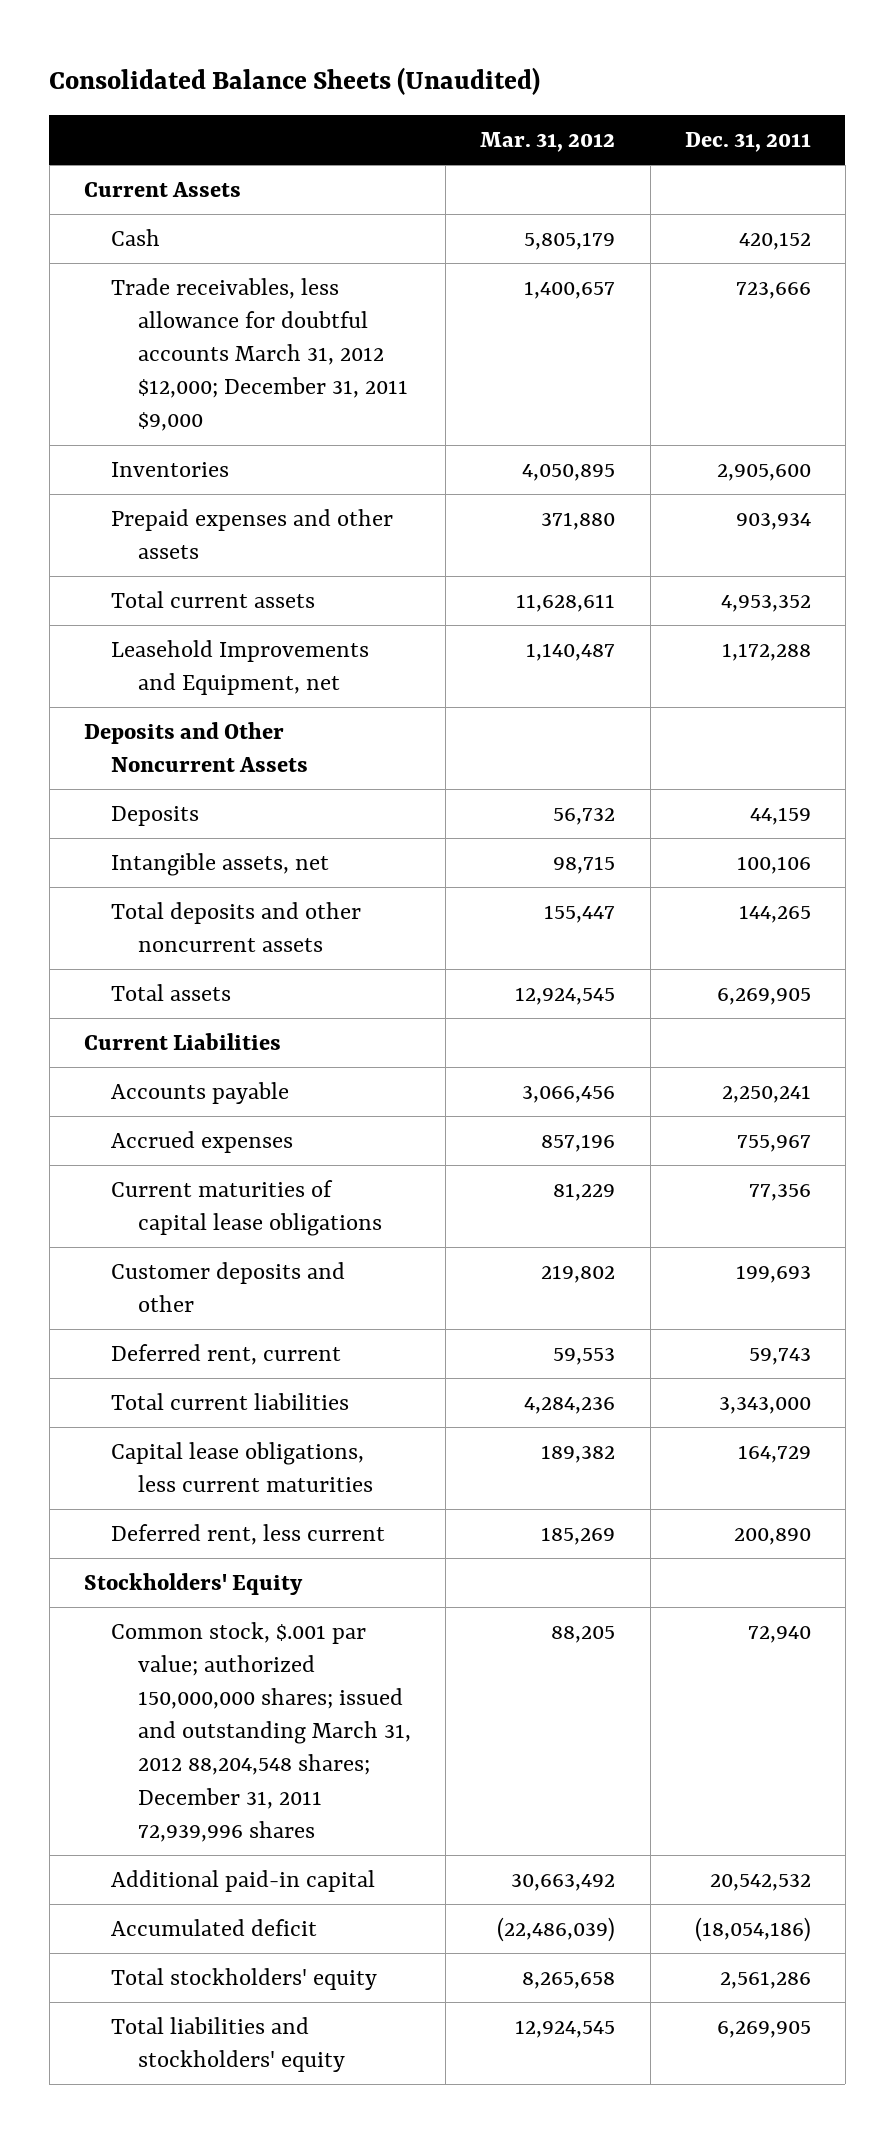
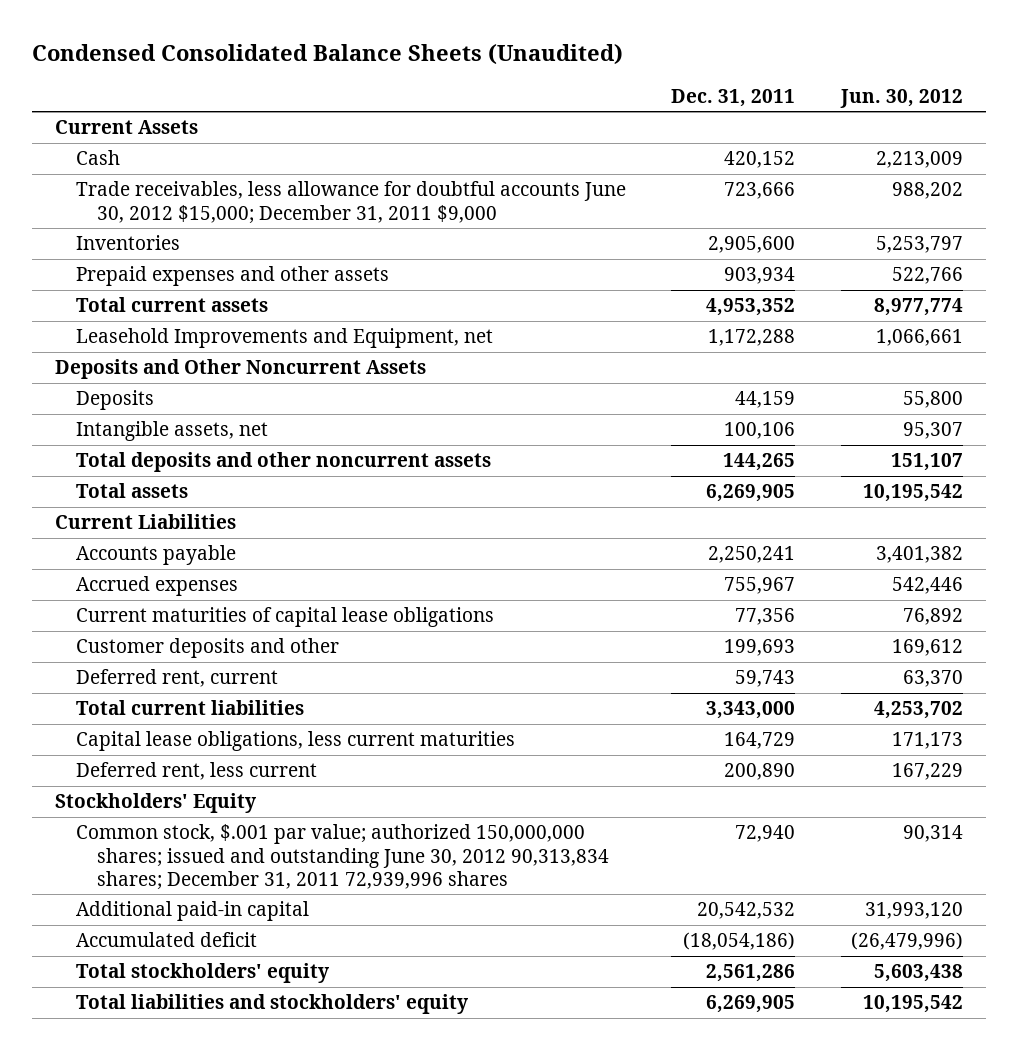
[49,67,541,96] Consolidated Balance Sheets (Unaudited) -> [31,44,623,66] Condensed Consolidated Balance Sheets (Unaudited)
[480,132,616,153] Mar. 31, 2012 -> none
none -> [840,88,964,108] Jun. 30, 2012
[111,277,409,432] Trade receivables, less allowance for doubtful accounts March 31, 2012 $12,000; December 31, 2011 $9,000 -> [75,181,626,224] Trade receivables, less allowance for doubtful accounts June 30, 2012 $15,000; December 31, 2011 $9,000
[111,1621,412,1842] Common stock, $.001 par value; authorized 150,000,000 shares; issued and outstanding March 31, 2012 88,204,548 shares; December 31, 2011 72,939,996 shares -> [75,824,609,890] Common stock, $.001 par value; authorized 150,000,000 shares; issued and outstanding June 30, 2012 90,313,834 shares; December 31, 2011 72,939,996 shares

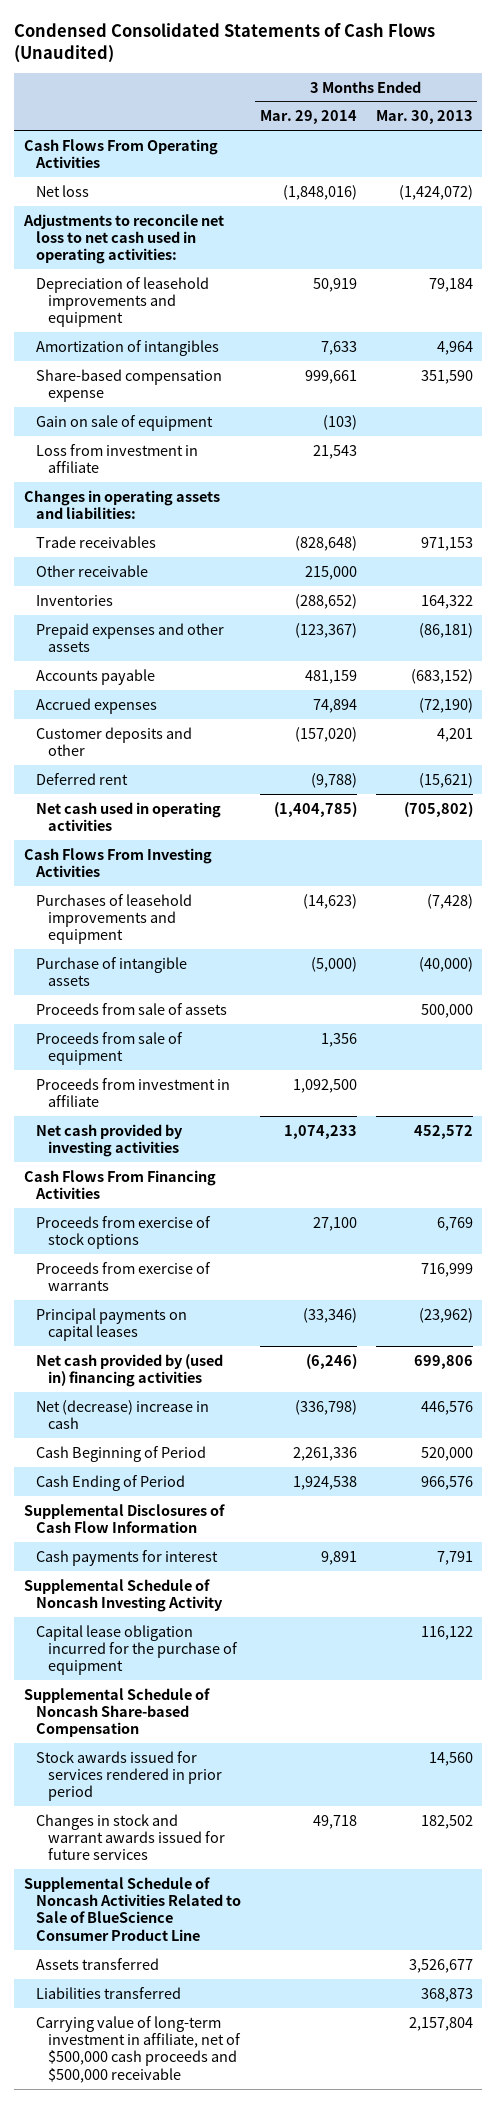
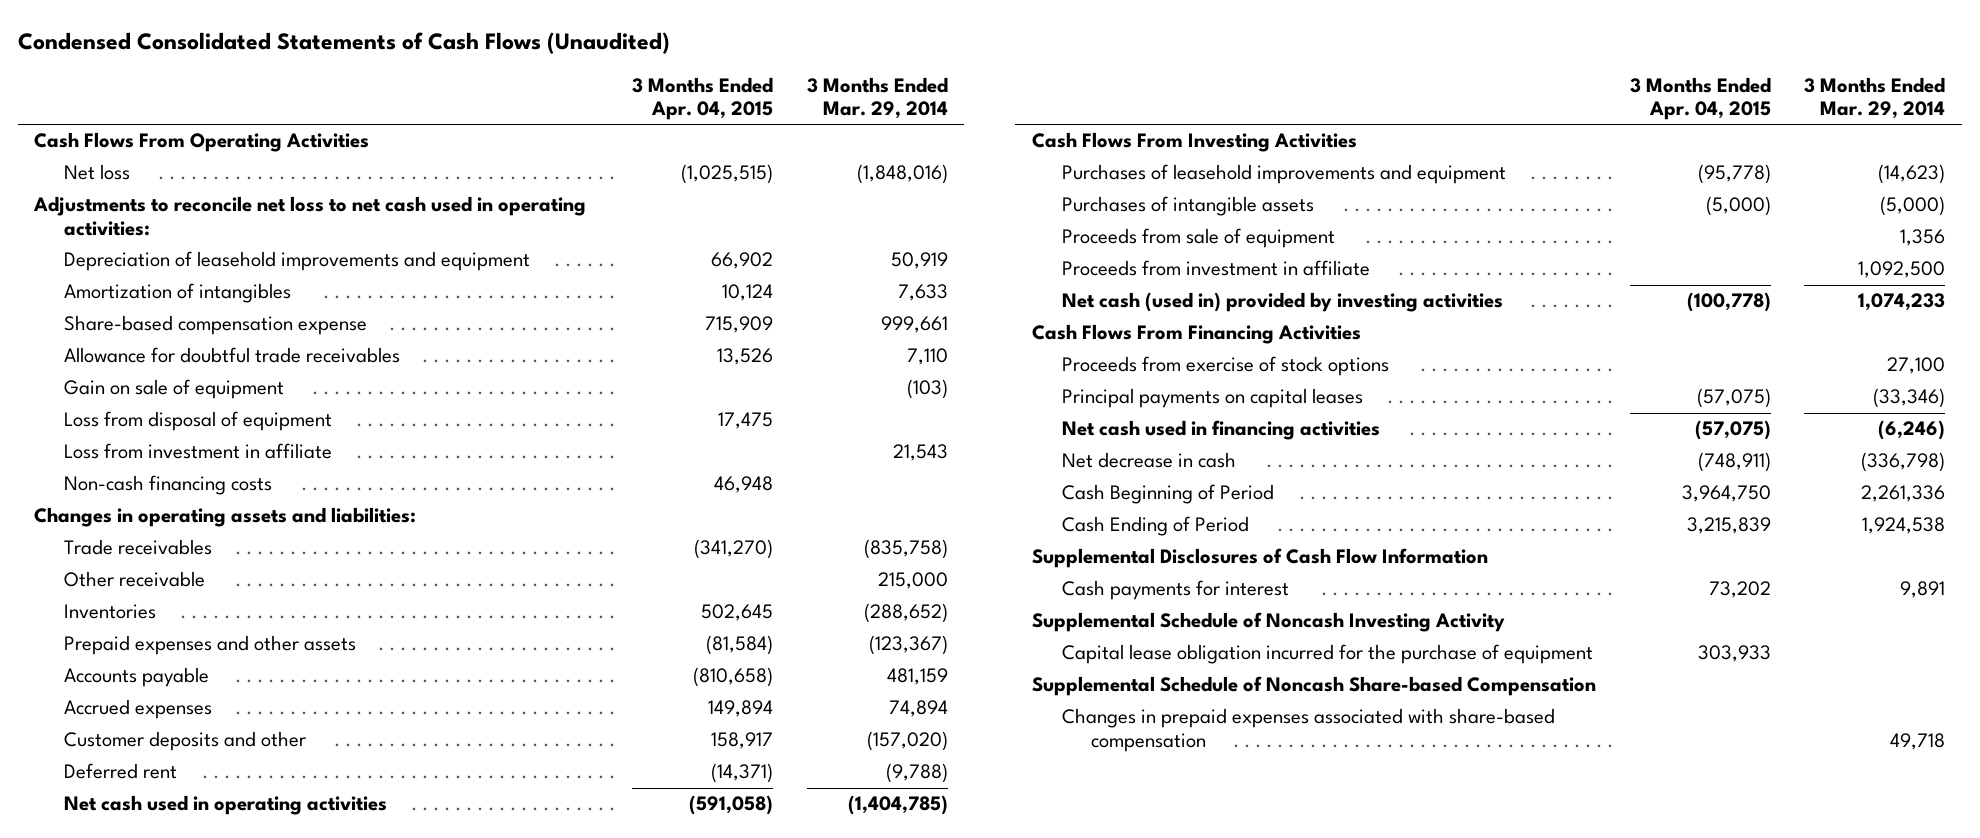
[375,110,473,125] Mar. 30, 2013 -> none
none -> [631,76,773,121] 3 Months Ended Apr. 04, 2015
none -> [64,347,401,364] Allowance for doubtful trade receivables
none -> [64,411,333,432] Loss from disposal of equipment
none -> [64,475,273,496] Non-cash financing costs
[294,535,357,551] (828,648) -> [863,539,948,560] (835,758)
[35,1002,227,1015] Proceeds from sale of assets -> none
[35,956,187,986] Purchase of intangible assets -> [1061,196,1314,217] Purchases of intangible assets
[35,1123,183,1157] Net cash provided by investing activities -> [1061,292,1503,313] Net cash (used in) provided by investing activities
[35,1261,211,1291] Proceeds from exercise of warrants -> none
[35,1353,223,1387] Net cash provided by (used in) financing activities -> [1061,420,1380,441] Net cash used in financing activities
[35,1399,209,1429] Net (decrease) increase in cash -> [1061,452,1236,469] Net decrease in cash
[35,1750,223,1802] Stock awards issued for services rendered in prior period -> none
[23,1876,241,1941] Supplemental Schedule of Noncash Activities Related to Sale of BlueScience Consumer Product Line -> none
[35,1957,159,1970] Assets transferred -> none
[35,1986,181,1999] Liabilities transferred -> none
[35,2015,242,2083] Carrying value of long-term investment in affiliate, net of $500,000 cash proceeds and $500,000 receivable -> none
[35,1813,226,1861] Changes in stock and warrant awards issued for future services -> [1061,708,1555,752] Changes in prepaid expenses associated with share-based compensation

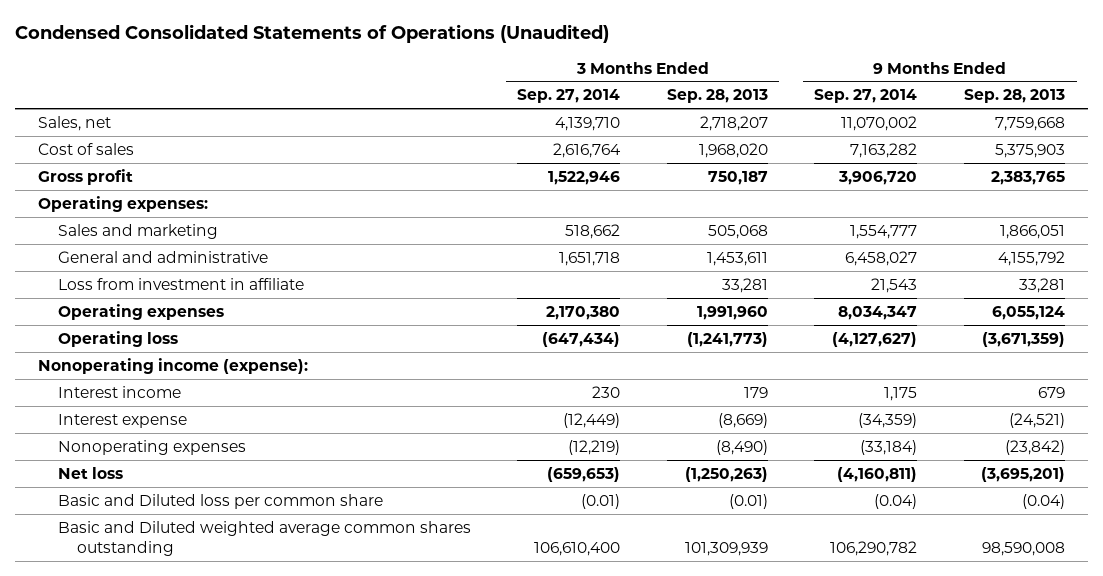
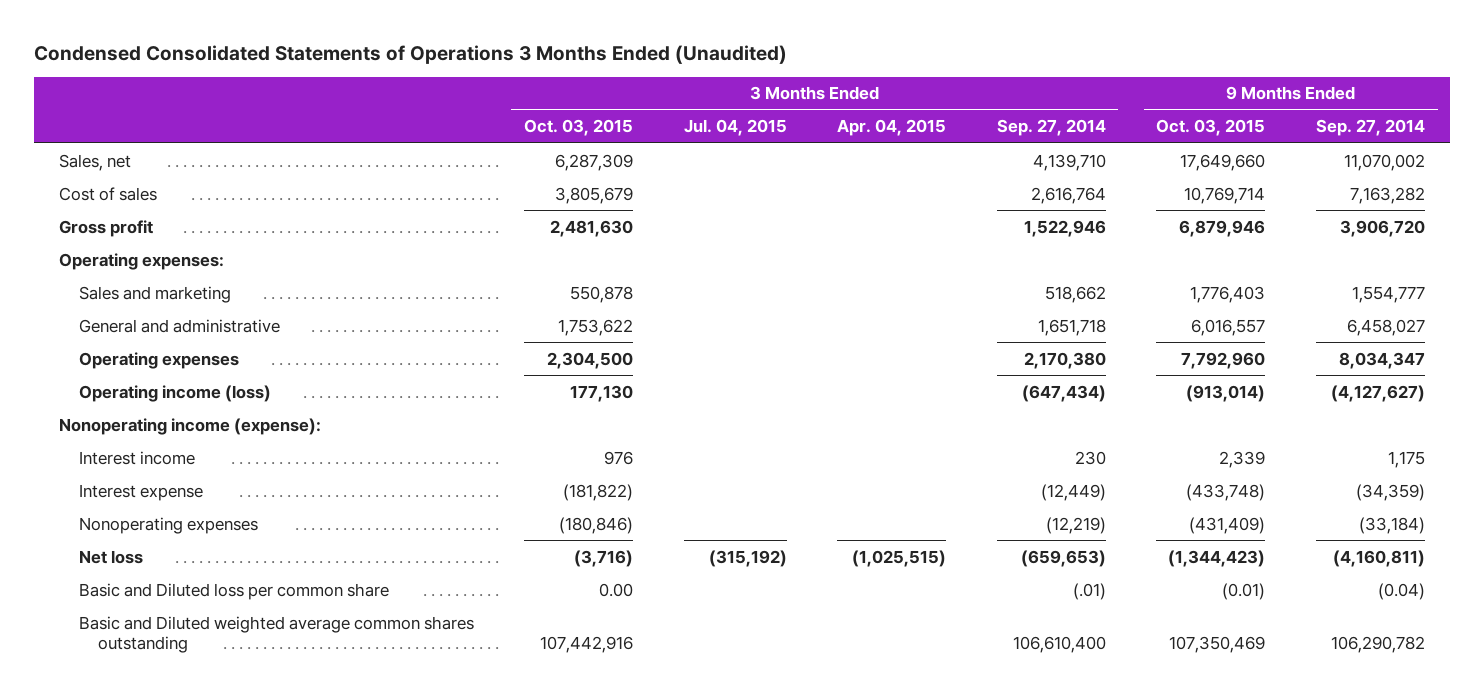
[14,24,609,44] Condensed Consolidated Statements of Operations (Unaudited) -> [33,44,787,64] Condensed Consolidated Statements of Operations 3 Months Ended (Unaudited)
[666,89,768,104] Sep. 28, 2013 -> none
[963,89,1065,104] Sep. 28, 2013 -> none
none -> [524,119,634,137] Oct. 03, 2015
none -> [683,119,787,137] Jul. 04, 2015
none -> [837,119,947,137] Apr. 04, 2015
none -> [1156,119,1266,137] Oct. 03, 2015
[57,277,304,290] Loss from investment in affiliate -> none
[57,330,178,347] Operating loss -> [78,384,271,402] Operating income (loss)
[581,493,621,509] (0.01) -> [1072,582,1106,600] (.01)

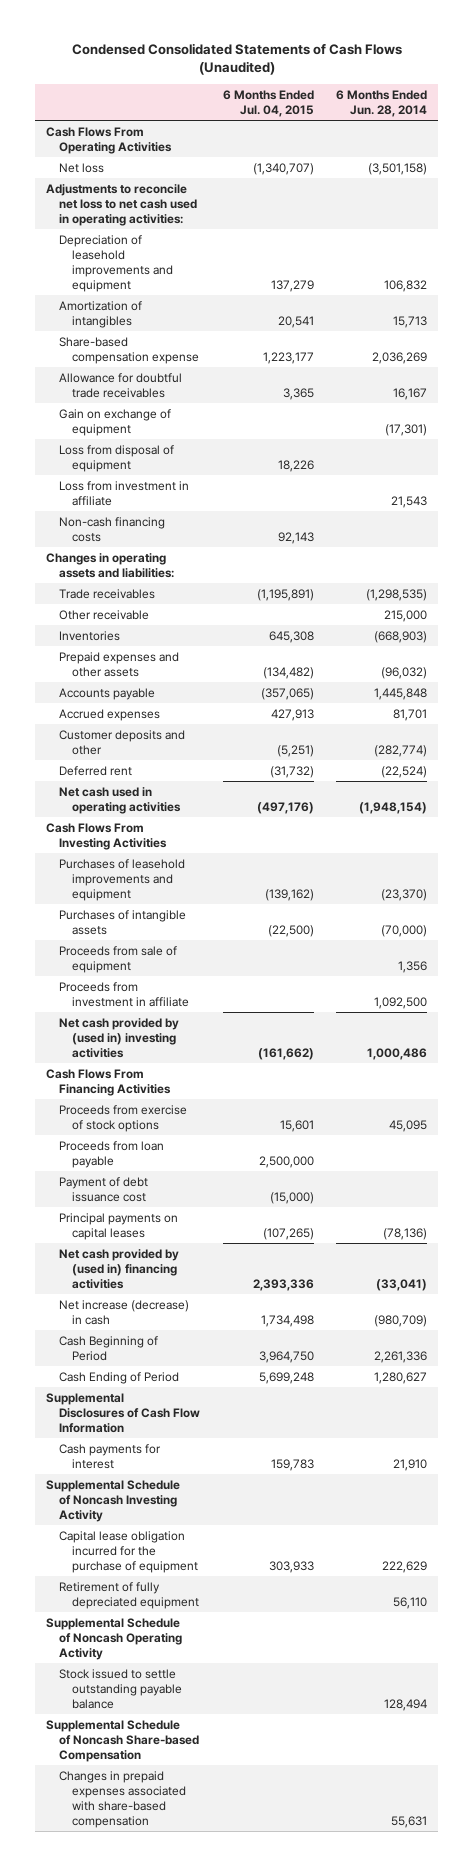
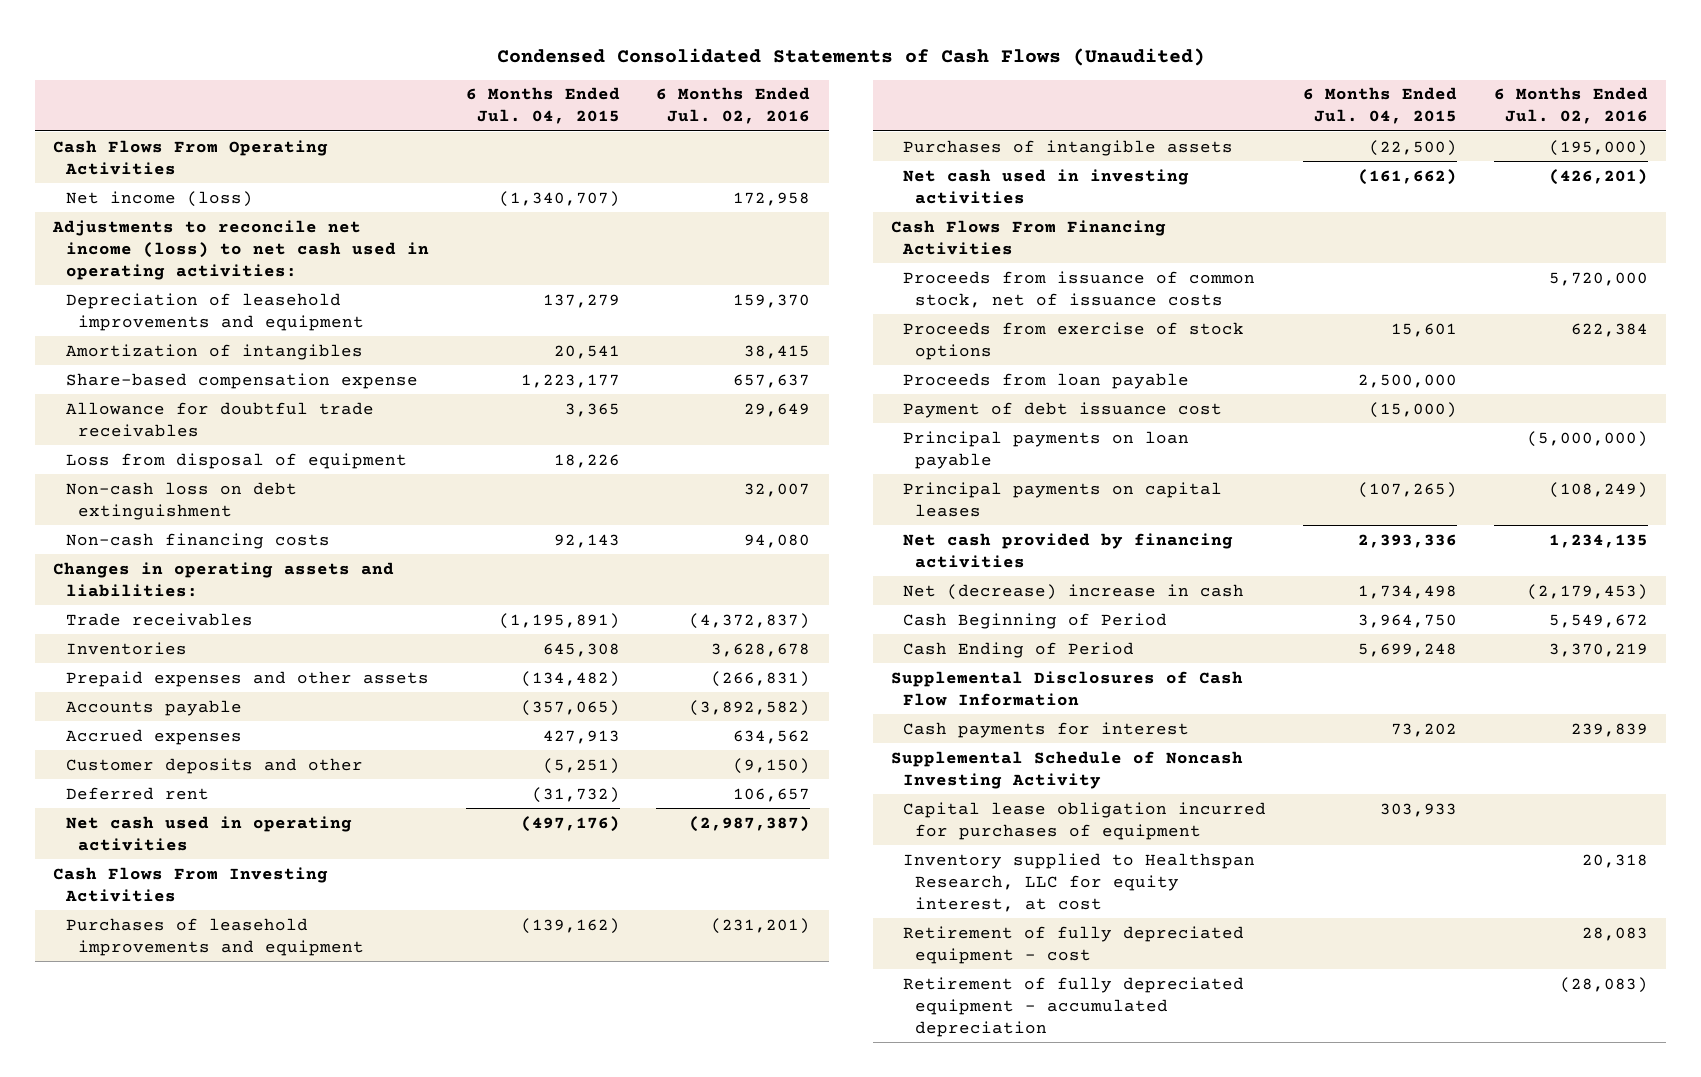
[336,89,428,117] 6 Months Ended Jun. 28, 2014 -> none
none -> [656,87,811,125] 6 Months Ended Jul. 02, 2016
[59,162,105,173] Net loss -> [65,190,253,207] Net income (loss)
[46,183,198,226] Adjustments to reconcile net loss to net cash used in operating activities: -> [52,219,429,280] Adjustments to reconcile net income (loss) to net cash used in operating activities:
[59,408,172,436] Gain on exchange of equipment -> none
[59,480,190,506] Loss from investment in affiliate -> none
none -> [65,481,297,520] Non-cash loss on debt extinguishment
[59,609,150,620] Other receivable -> none
[59,945,178,973] Proceeds from sale of equipment -> none
[59,981,190,1007] Proceeds from investment in affiliate -> none
[59,1017,180,1058] Net cash provided by (used in) investing activities -> [903,168,1190,204] Net cash used in investing activities
none -> [903,270,1256,308] Proceeds from issuance of common stock, net of issuance costs
none -> [903,430,1190,469] Principal payments on loan payable
[59,1248,180,1289] Net cash provided by (used in) financing activities -> [903,532,1234,568] Net cash provided by financing activities
[59,1299,190,1325] Net increase (decrease) in cash -> [903,583,1245,600] Net (decrease) increase in cash
[270,1458,314,1471] 159,783 -> [1391,722,1458,737] 73,202
[46,1617,183,1660] Supplemental Schedule of Noncash Operating Activity -> none
[59,1668,183,1709] Stock issued to settle outstanding payable balance -> none
[46,1719,200,1762] Supplemental Schedule of Noncash Share-based Compensation -> none
[59,1770,187,1828] Changes in prepaid expenses associated with share-based compensation -> none
[59,1530,199,1573] Capital lease obligation incurred for the purchase of equipment -> [903,801,1267,840] Capital lease obligation incurred for purchases of equipment
none -> [903,852,1256,912] Inventory supplied to Healthspan Research, LLC for equity interest, at cost
[59,1581,200,1609] Retirement of fully depreciated equipment -> [903,925,1245,964] Retirement of fully depreciated equipment - cost
none -> [903,976,1245,1037] Retirement of fully depreciated equipment - accumulated depreciation

